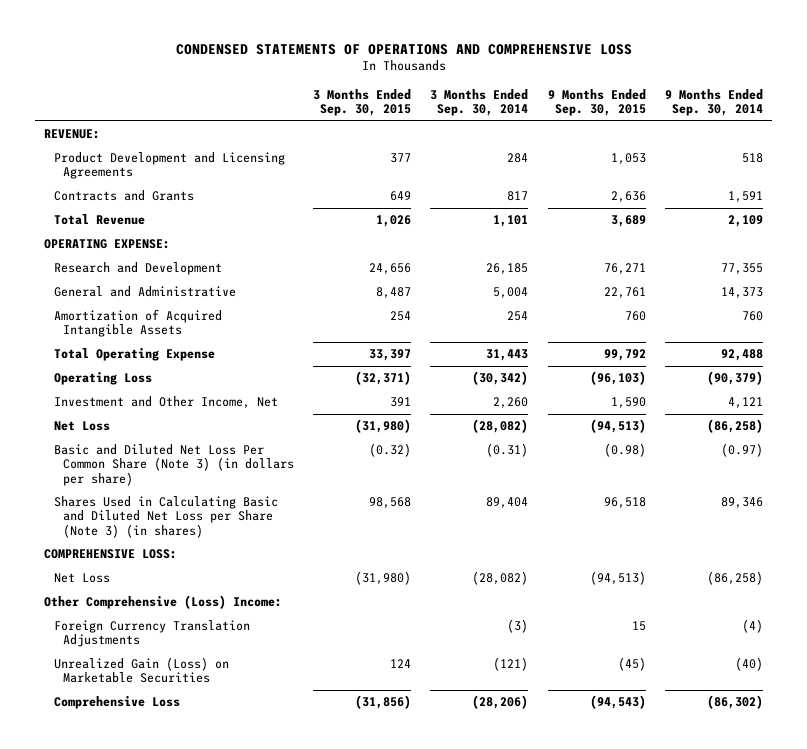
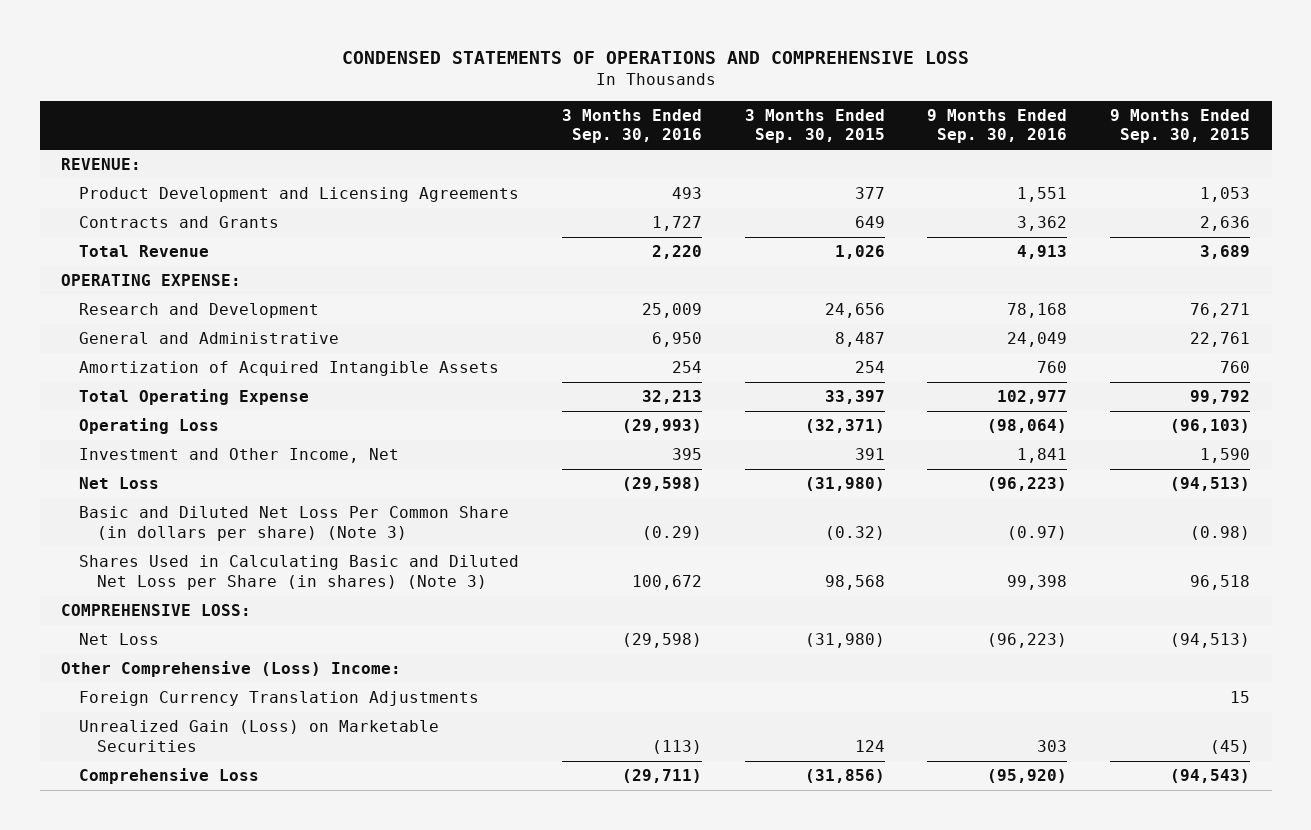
[430,88,529,117] 3 Months Ended Sep. 30, 2014 -> none
[664,88,763,117] 9 Months Ended Sep. 30, 2014 -> none
none -> [561,108,702,144] 3 Months Ended Sep. 30, 2016
none -> [927,108,1068,144] 9 Months Ended Sep. 30, 2016
[53,444,295,486] Basic and Diluted Net Loss Per Common Share (Note 3) (in dollars per share) -> [79,506,510,541] Basic and Diluted Net Loss Per Common Share (in dollars per share) (Note 3)
[53,496,278,538] Shares Used in Calculating Basic and Diluted Net Loss per Share (Note 3) (in shares) -> [79,555,520,590] Shares Used in Calculating Basic and Diluted Net Loss per Share (in shares) (Note 3)

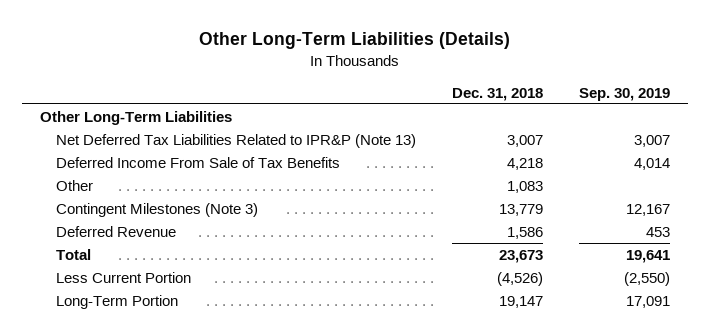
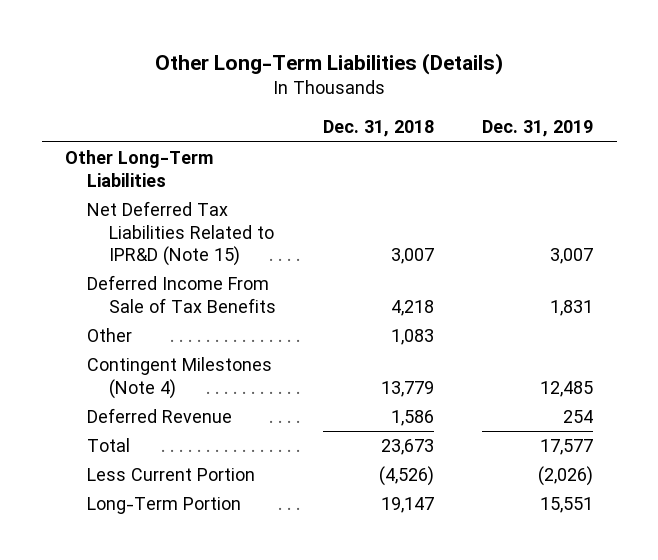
[579,87,671,101] Sep. 30, 2019 -> none
none -> [481,120,593,138] Dec. 31, 2019
[55,133,416,148] Net Deferred Tax Liabilities Related to IPR&P (Note 13) -> [87,201,274,267] Net Deferred Tax Liabilities Related to IPR&D (Note 15)
[55,202,258,217] Contingent Milestones (Note 3) -> [87,357,273,399] Contingent Milestones (Note 4)

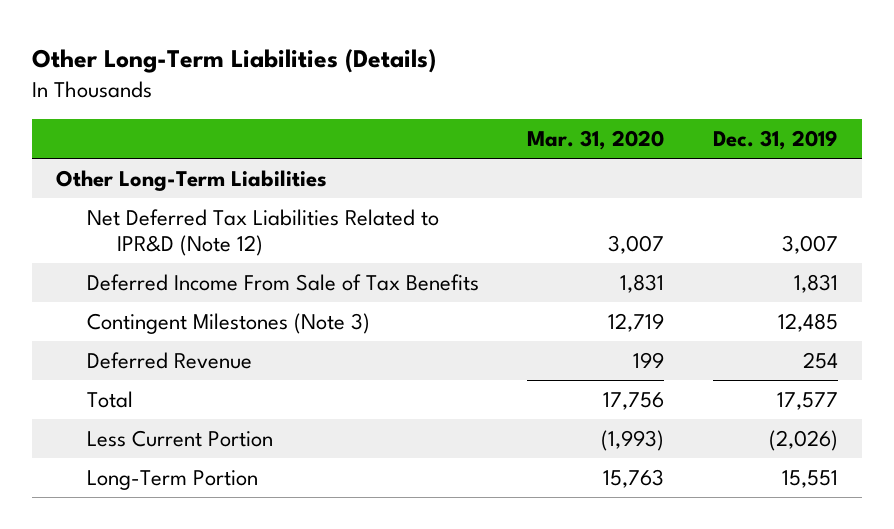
[323,120,435,138] Dec. 31, 2018 -> none
none -> [527,130,665,151] Mar. 31, 2020
[87,201,274,267] Net Deferred Tax Liabilities Related to IPR&D (Note 15) -> [86,208,439,256] Net Deferred Tax Liabilities Related to IPR&D (Note 12)
[87,328,133,343] Other -> none
[87,357,273,399] Contingent Milestones (Note 4) -> [86,312,370,334] Contingent Milestones (Note 3)

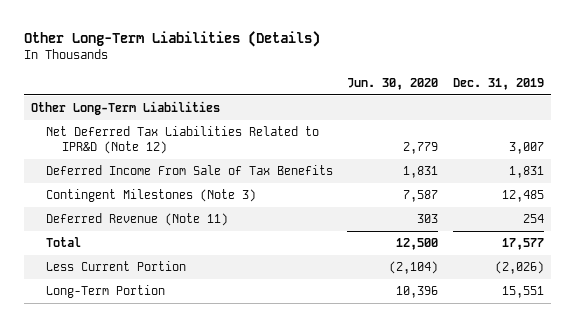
[527,130,665,151] Mar. 31, 2020 -> none
none -> [347,77,439,90] Jun. 30, 2020
[86,351,252,369] Deferred Revenue -> [46,213,229,227] Deferred Revenue (Note 11)

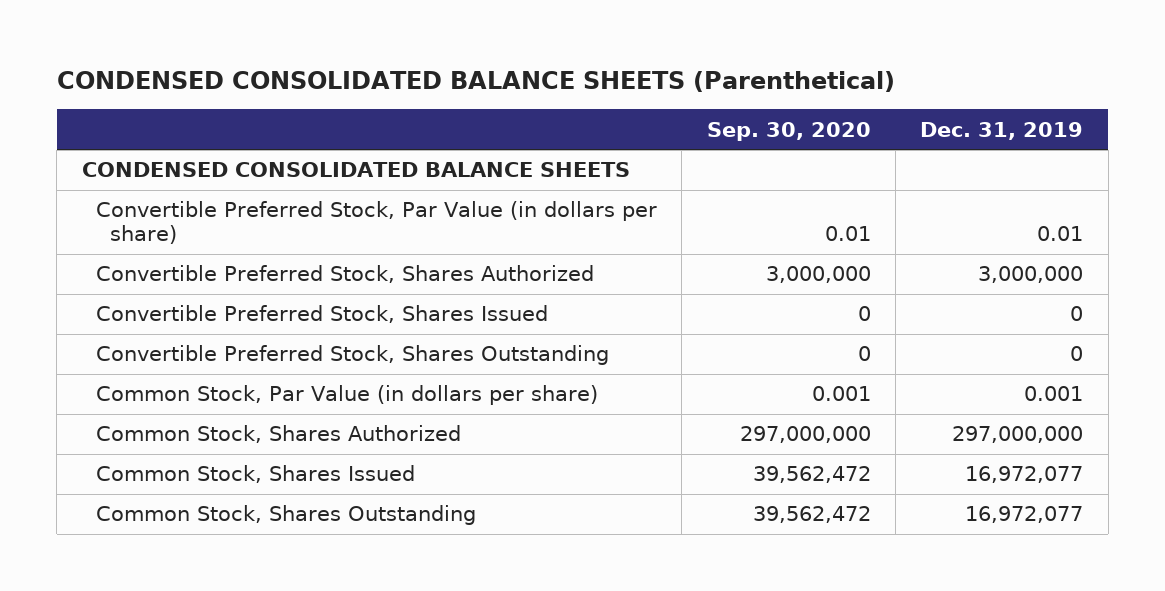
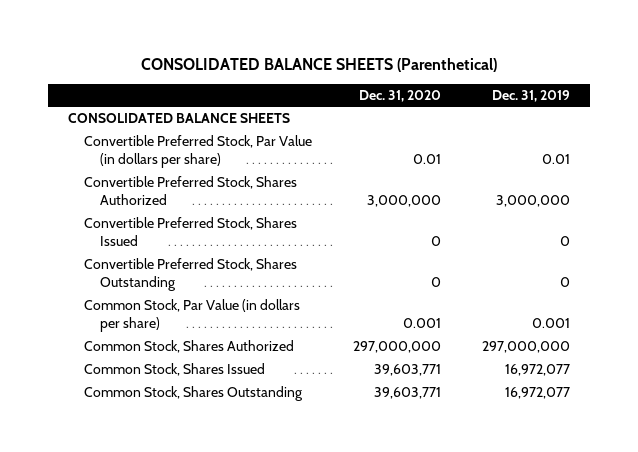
[56,70,895,92] CONDENSED CONSOLIDATED BALANCE SHEETS (Parenthetical) -> [141,57,498,72] CONSOLIDATED BALANCE SHEETS (Parenthetical)
[706,121,871,141] Sep. 30, 2020 -> none
none -> [359,89,442,102] Dec. 31, 2020
[81,162,630,178] CONDENSED CONSOLIDATED BALANCE SHEETS -> [68,113,291,124] CONSOLIDATED BALANCE SHEETS

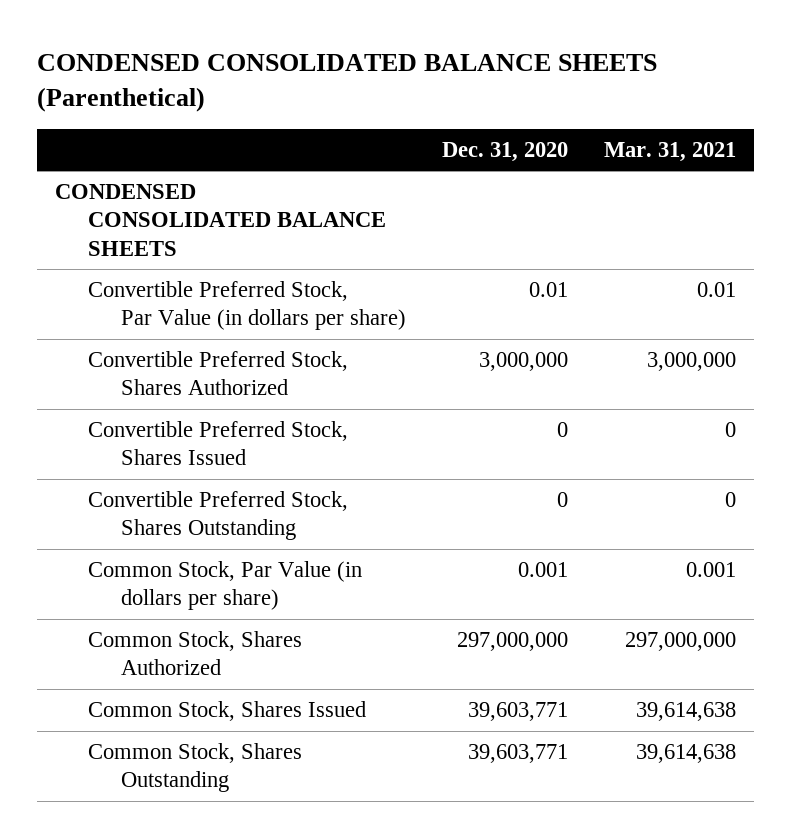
[141,57,498,72] CONSOLIDATED BALANCE SHEETS (Parenthetical) -> [36,54,657,113] CONDENSED CONSOLIDATED BALANCE SHEETS (Parenthetical)
[491,89,570,102] Dec. 31, 2019 -> none
none -> [604,141,737,162] Mar. 31, 2021
[68,113,291,124] CONSOLIDATED BALANCE SHEETS -> [54,184,386,256] CONDENSED CONSOLIDATED BALANCE SHEETS

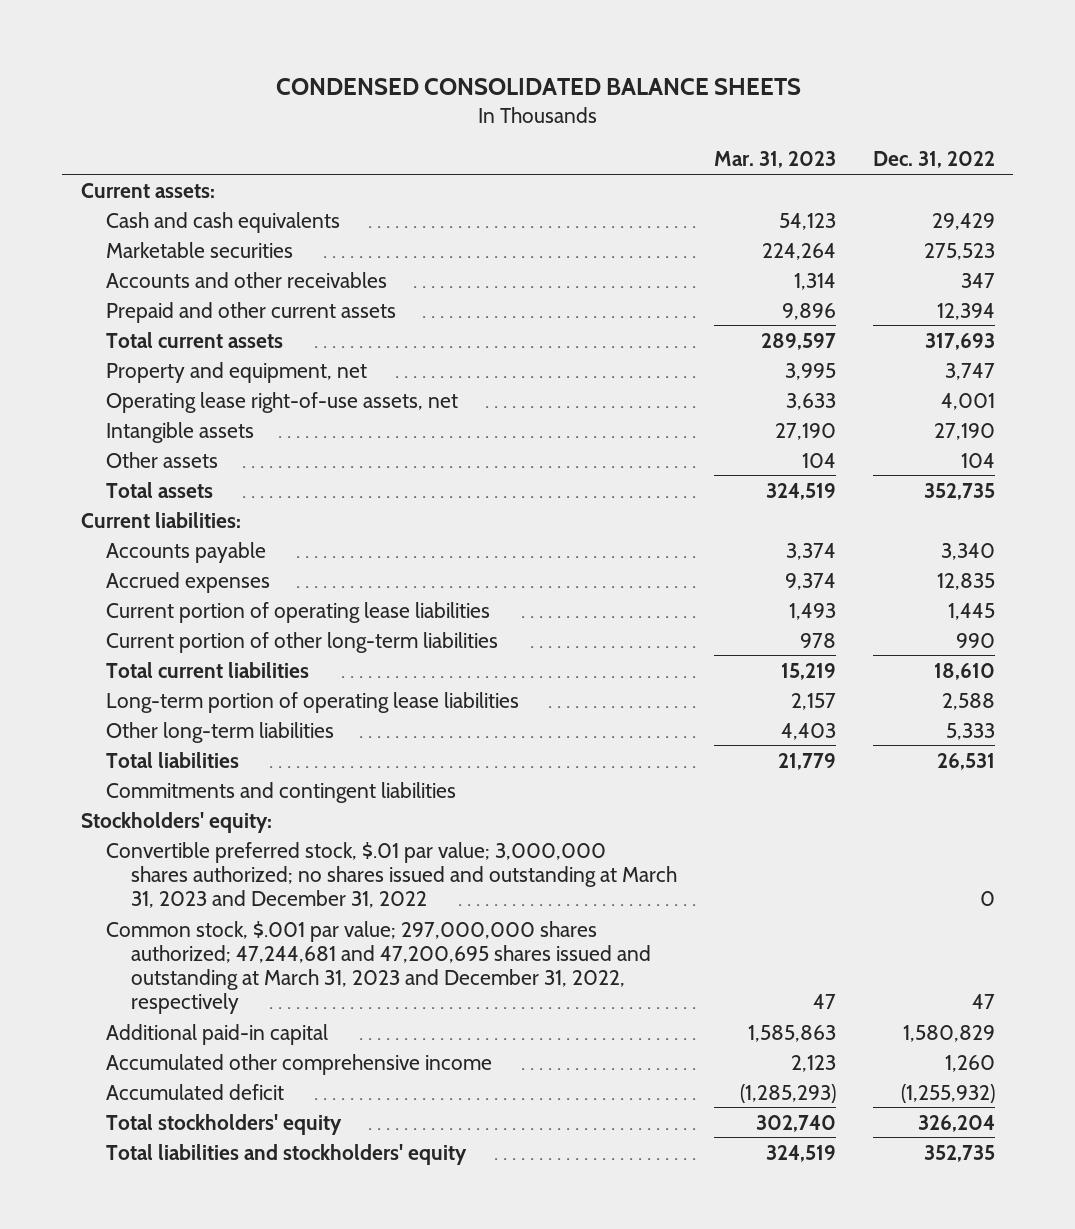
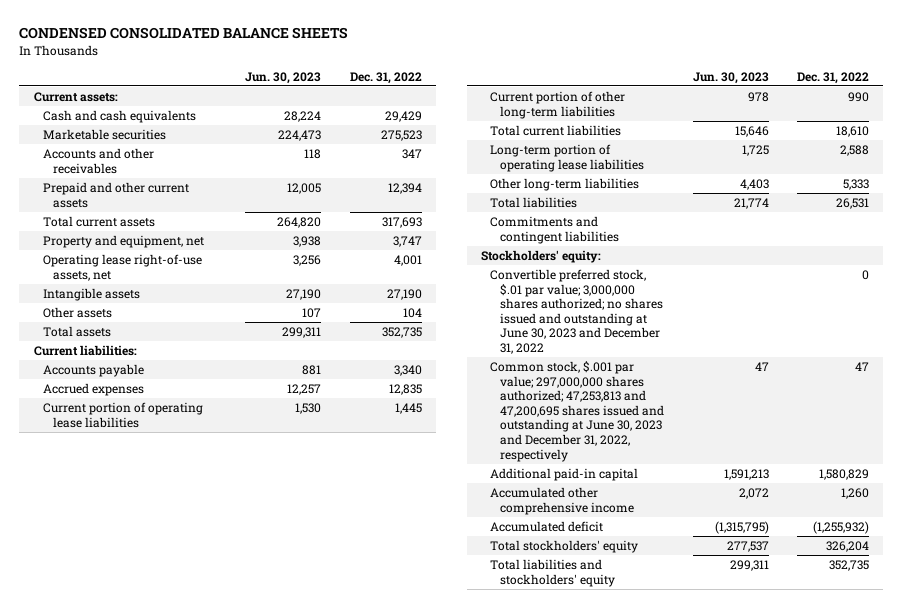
[713,151,836,169] Mar. 31, 2023 -> none
none -> [245,71,322,84] Jun. 30, 2023
[105,841,678,908] Convertible preferred stock, $.01 par value; 3,000,000 shares authorized; no shares issued and outstanding at March 31, 2023 and December 31, 2022 -> [490,268,663,355] Convertible preferred stock, $.01 par value; 3,000,000 shares authorized; no shares issued and outstanding at June 30, 2023 and December 31, 2022
[105,920,652,1014] Common stock, $.001 par value; 297,000,000 shares authorized; 47,244,681 and 47,200,695 shares issued and outstanding at March 31, 2023 and December 31, 2022, respectively -> [490,360,664,462] Common stock, $.001 par value; 297,000,000 shares authorized; 47,253,813 and 47,200,695 shares issued and outstanding at June 30, 2023 and December 31, 2022, respectively

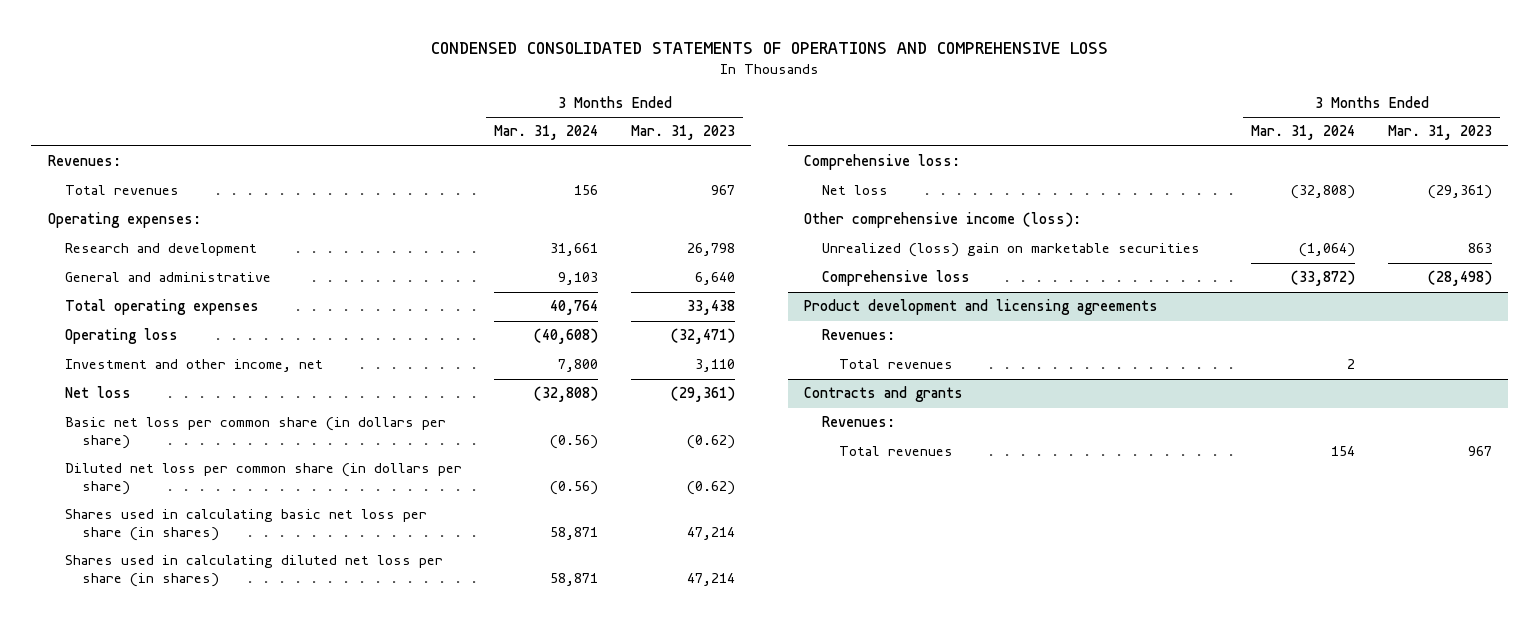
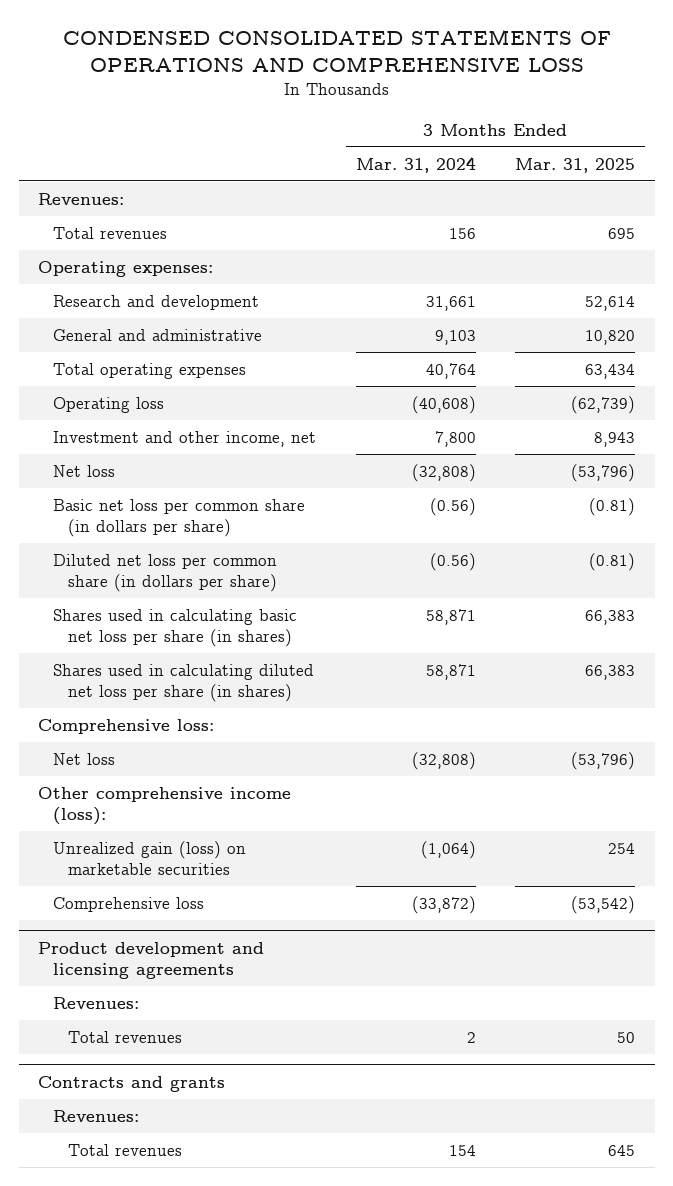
[631,125,736,141] Mar. 31, 2023 -> none
none -> [514,157,635,173] Mar. 31, 2025
[821,243,1200,258] Unrealized (loss) gain on marketable securities -> [53,840,247,876] Unrealized gain (loss) on marketable securities

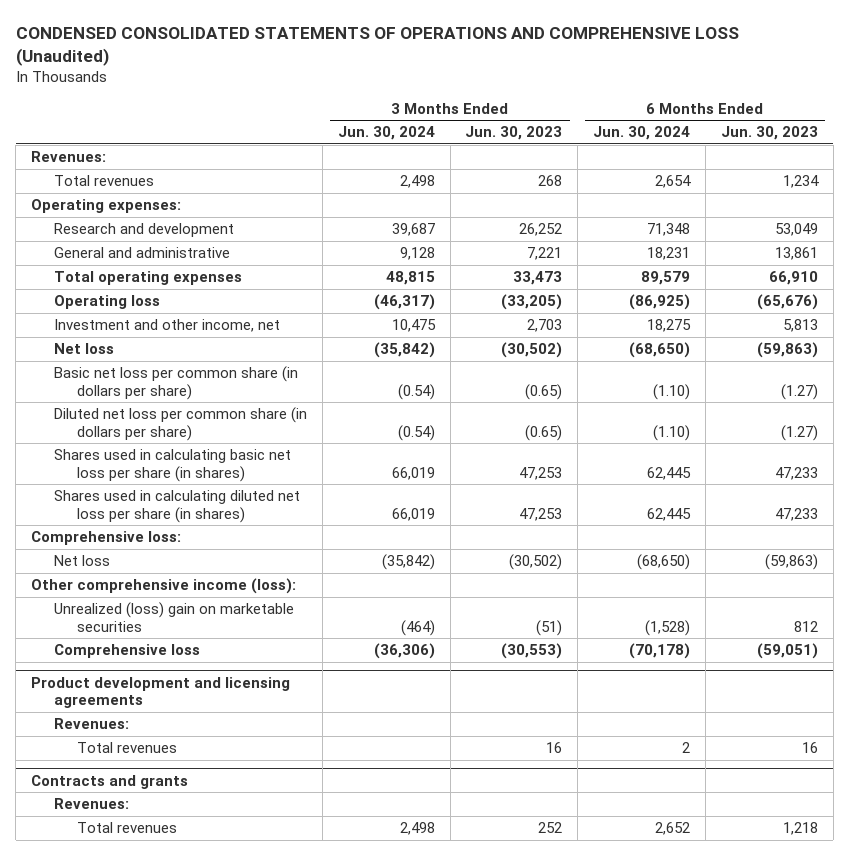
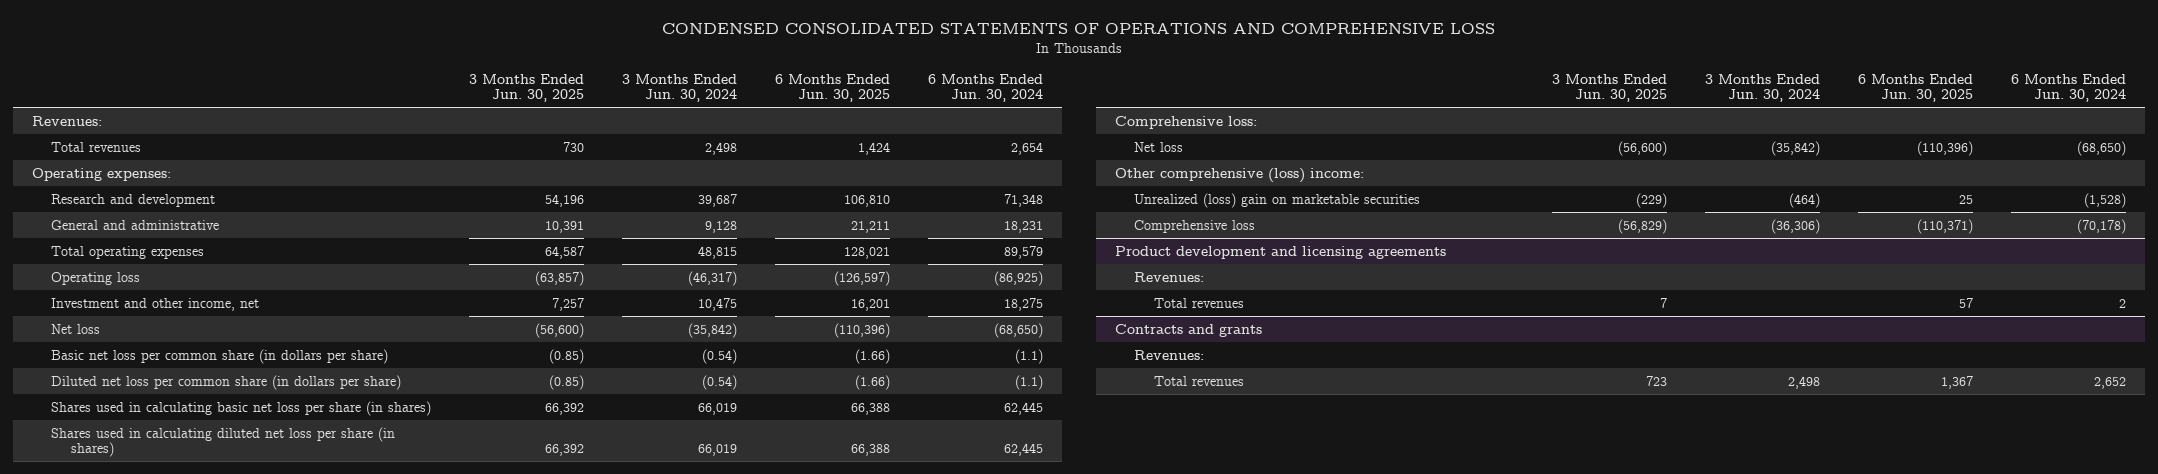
[15,26,739,66] CONDENSED CONSOLIDATED STATEMENTS OF OPERATIONS AND COMPREHENSIVE LOSS (Unaudited) -> [661,23,1495,35] CONDENSED CONSOLIDATED STATEMENTS OF OPERATIONS AND COMPREHENSIVE LOSS
[465,126,563,141] Jun. 30, 2023 -> none
[720,126,818,141] Jun. 30, 2023 -> none
none -> [469,73,585,103] 3 Months Ended Jun. 30, 2025
none -> [775,73,891,103] 6 Months Ended Jun. 30, 2025
[653,383,691,400] (1.10) -> [1015,348,1044,364] (1.1)
[653,424,691,441] (1.10) -> [1015,374,1044,390] (1.1)
[31,578,297,595] Other comprehensive income (loss): -> [1114,167,1364,183] Other comprehensive (loss) income:

